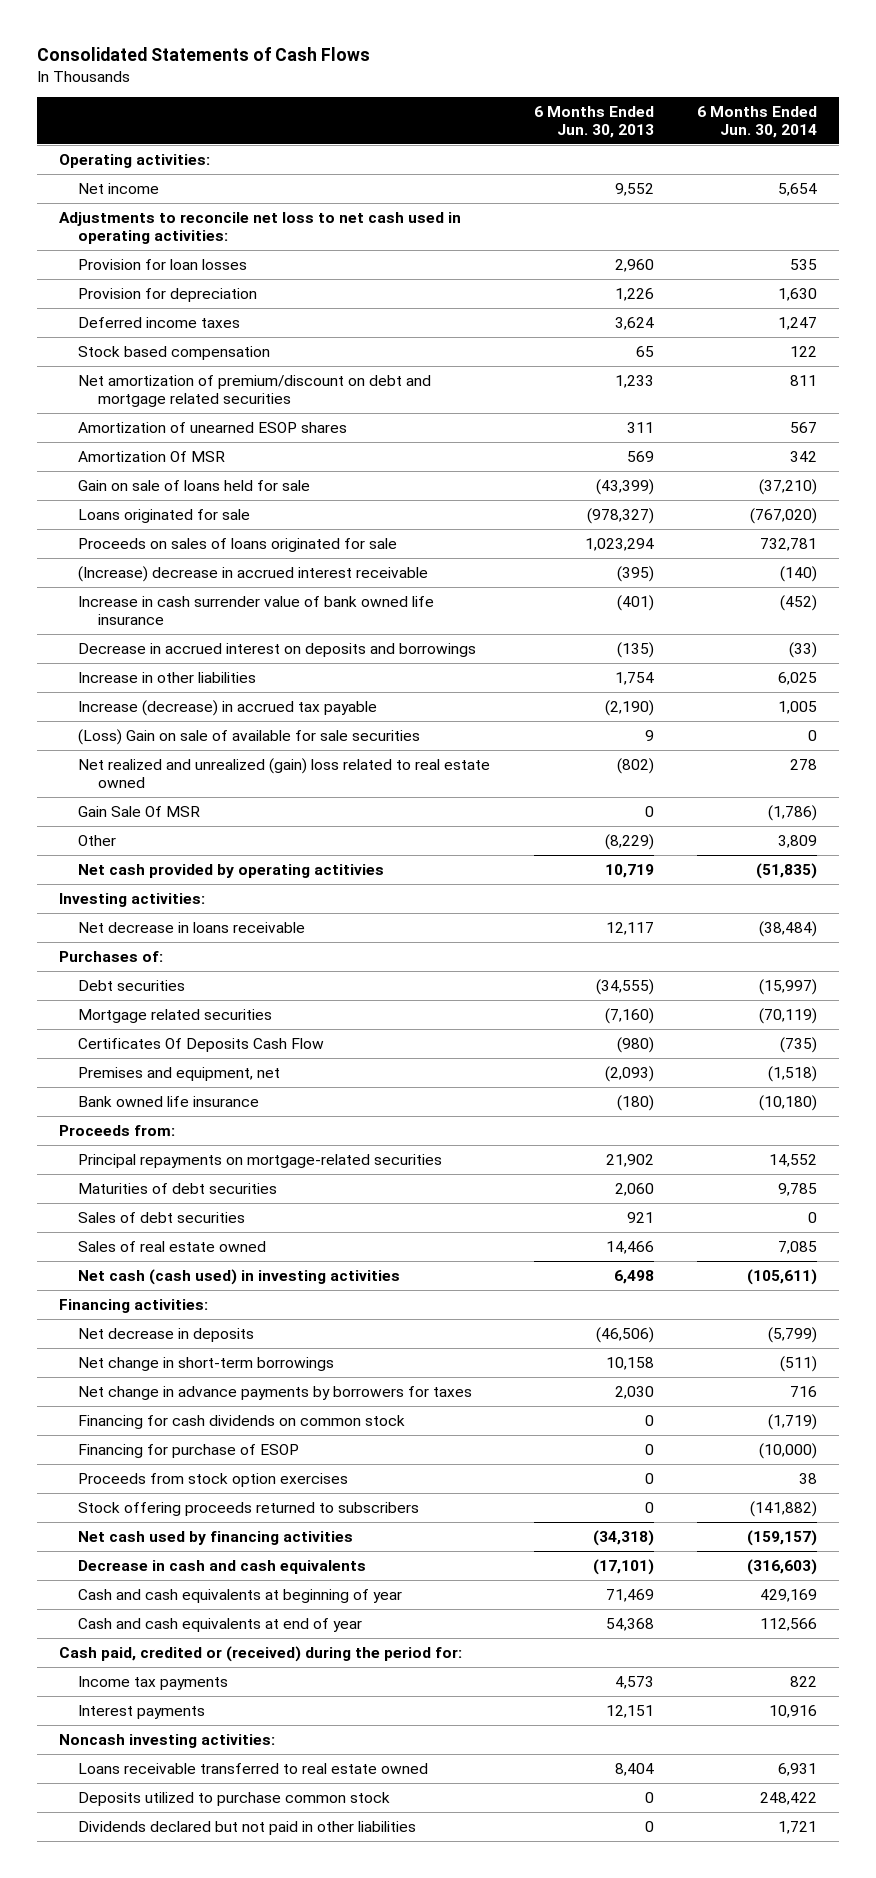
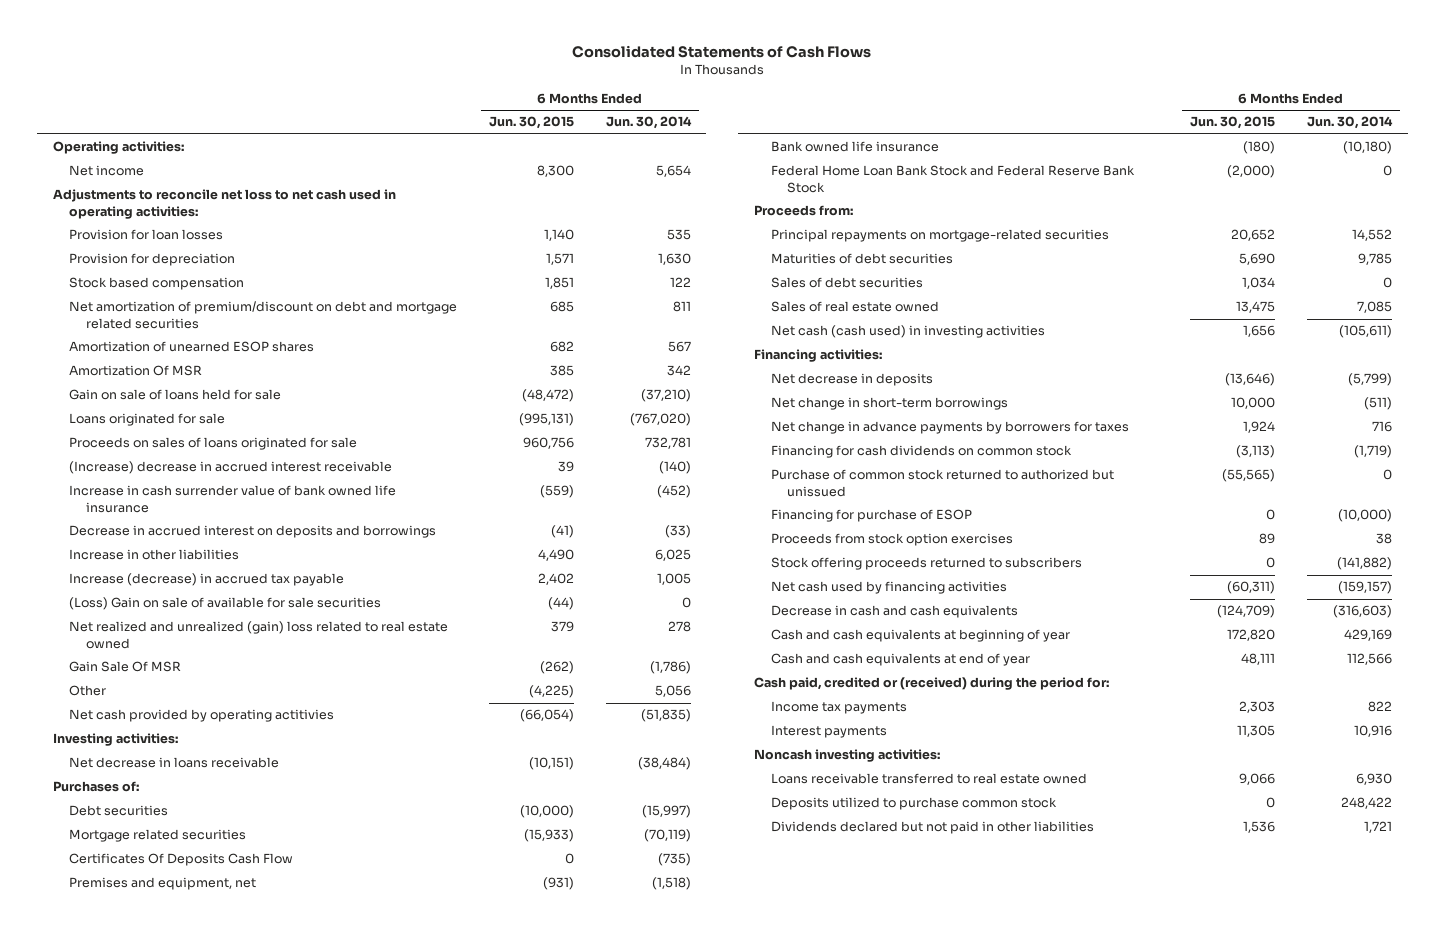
[533,106,654,138] 6 Months Ended Jun. 30, 2013 -> none
none -> [489,116,575,130] Jun. 30, 2015
[78,317,241,329] Deferred income taxes -> none
[778,835,818,849] 3,809 -> [654,685,691,698] 5,056
none -> [770,165,1135,193] Federal Home Loan Bank Stock and Federal Reserve Bank Stock
none -> [770,469,1114,497] Purchase of common stock returned to authorized but unissued
[778,1763,818,1777] 6,931 -> [1355,773,1392,786] 6,930

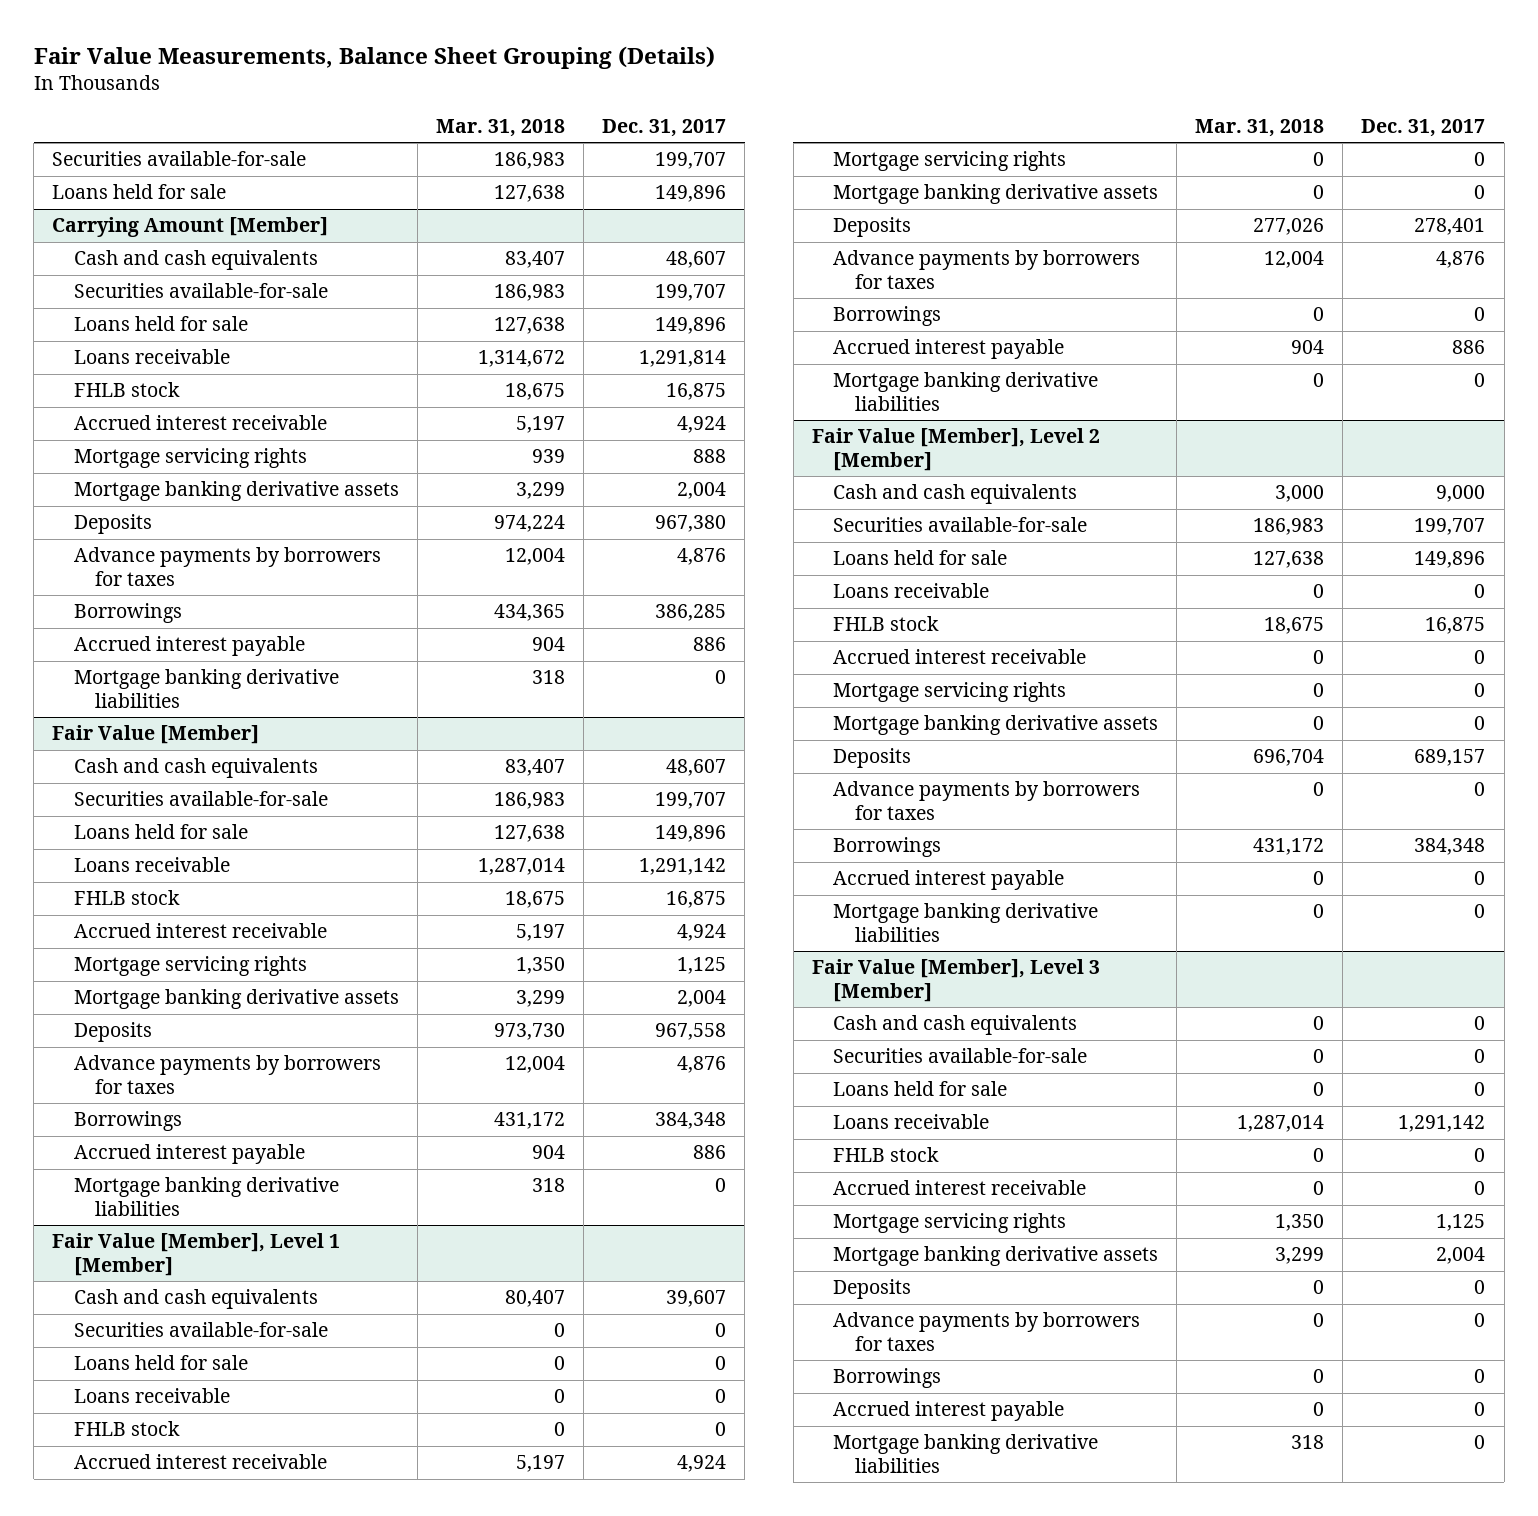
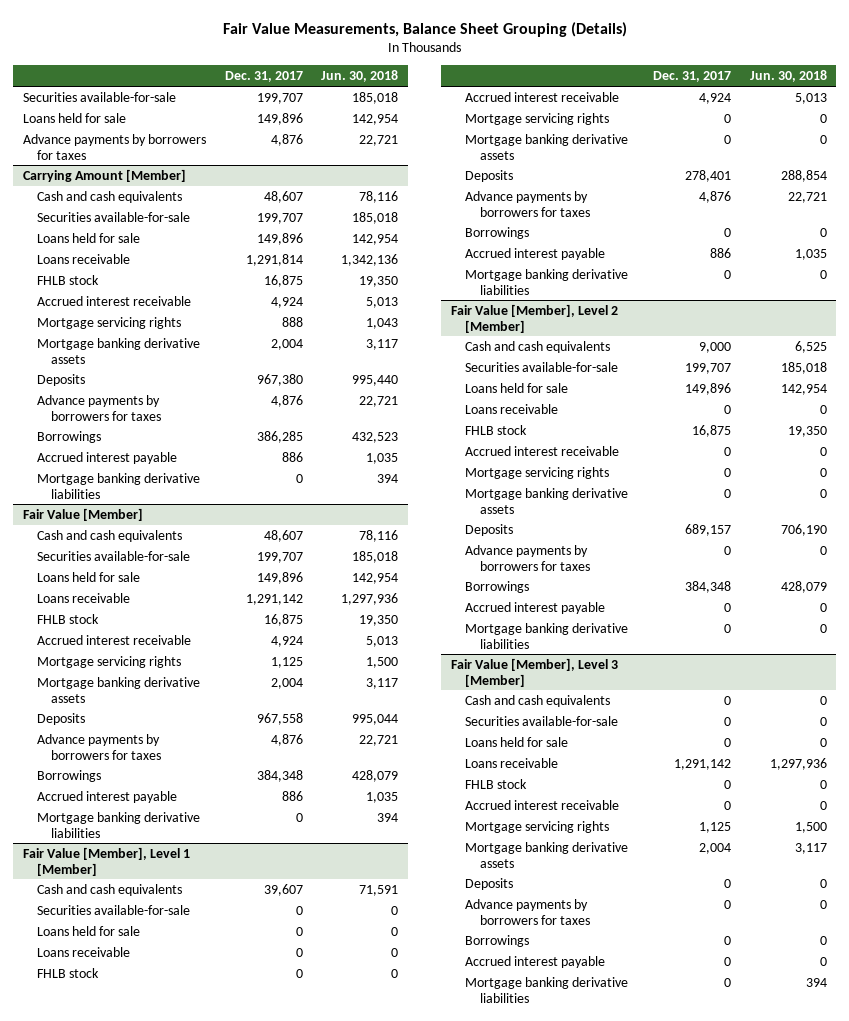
[435,118,565,137] Mar. 31, 2018 -> none
none -> [321,70,399,83] Jun. 30, 2018
none -> [22,133,206,160] Advance payments by borrowers for taxes

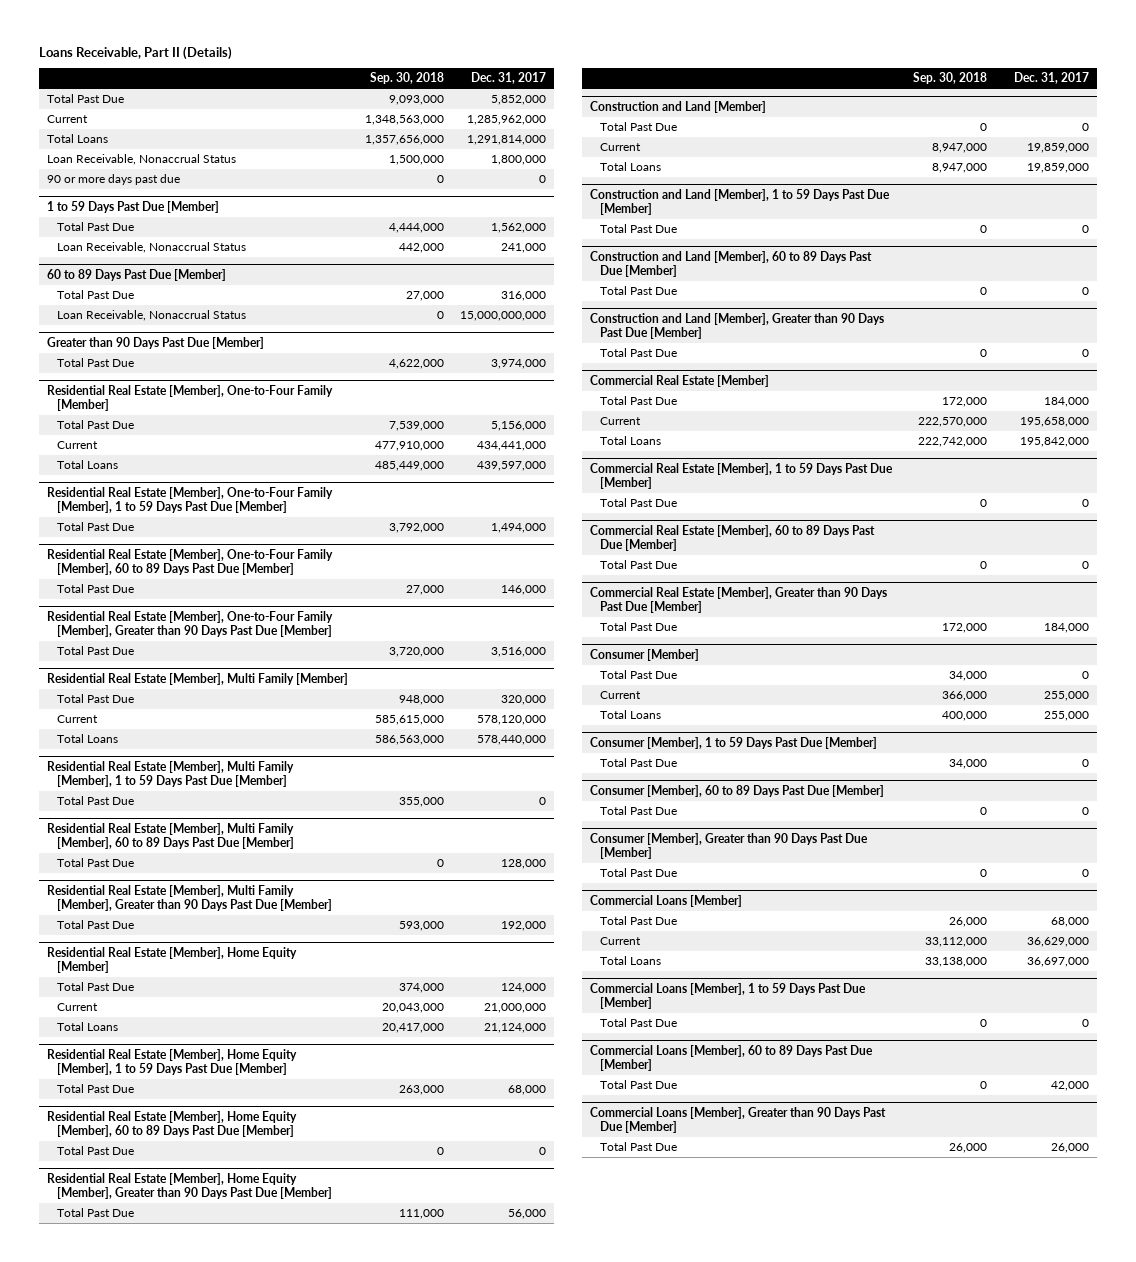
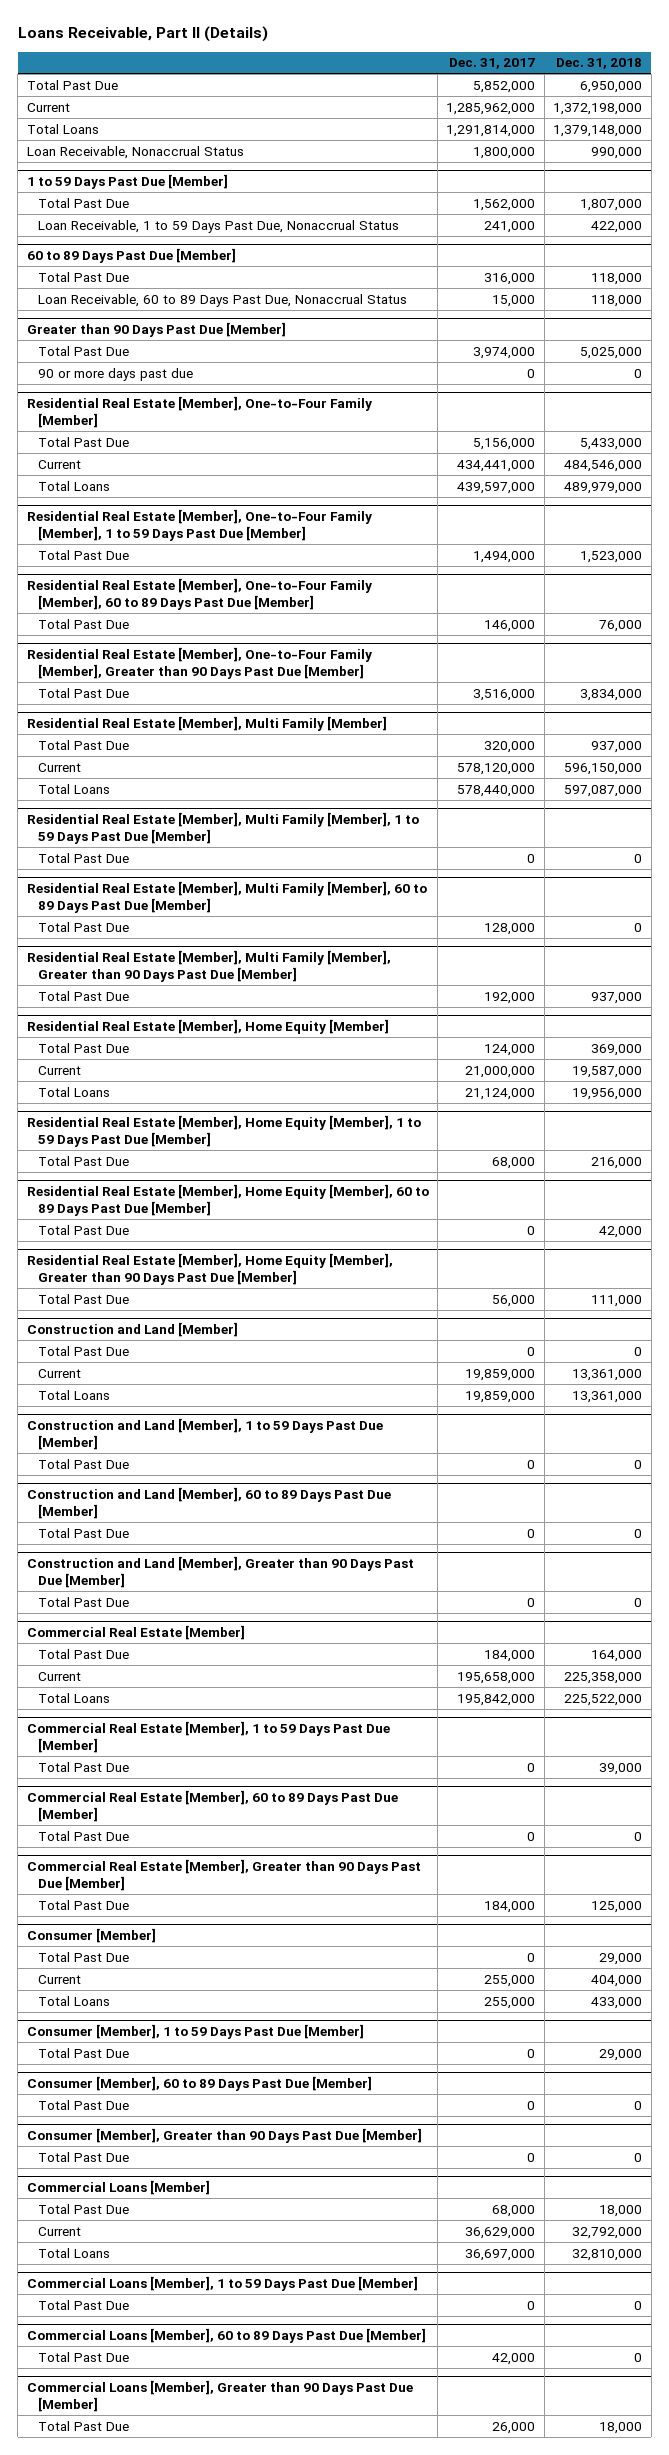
[370,72,445,85] Sep. 30, 2018 -> none
none -> [556,58,643,70] Dec. 31, 2018
[47,174,181,186] 90 or more days past due -> none
[56,242,246,254] Loan Receivable, Nonaccrual Status -> [38,219,400,233] Loan Receivable, 1 to 59 Days Past Due, Nonaccrual Status
[56,310,246,322] Loan Receivable, Nonaccrual Status -> none
none -> [38,293,408,307] Loan Receivable, 60 to 89 Days Past Due, Nonaccrual Status
none -> [38,367,194,381] 90 or more days past due

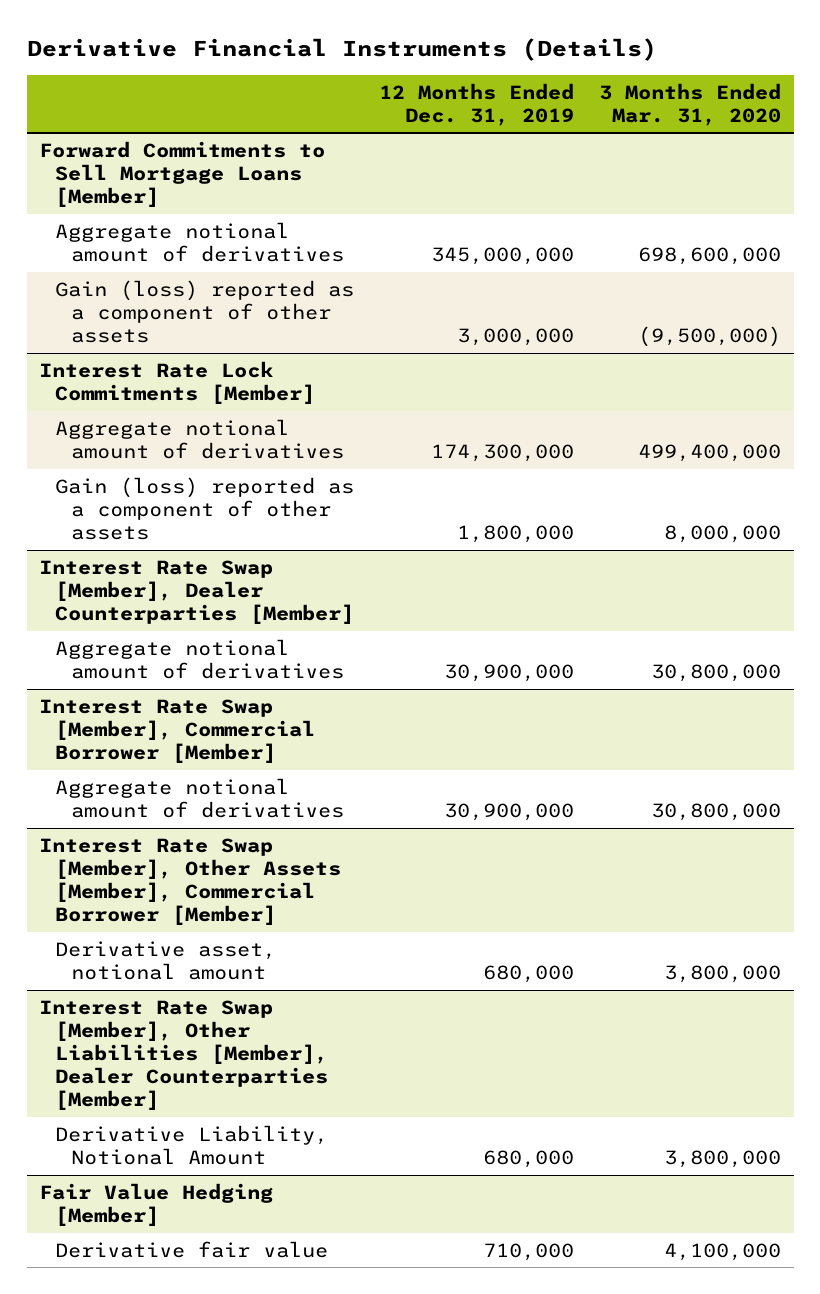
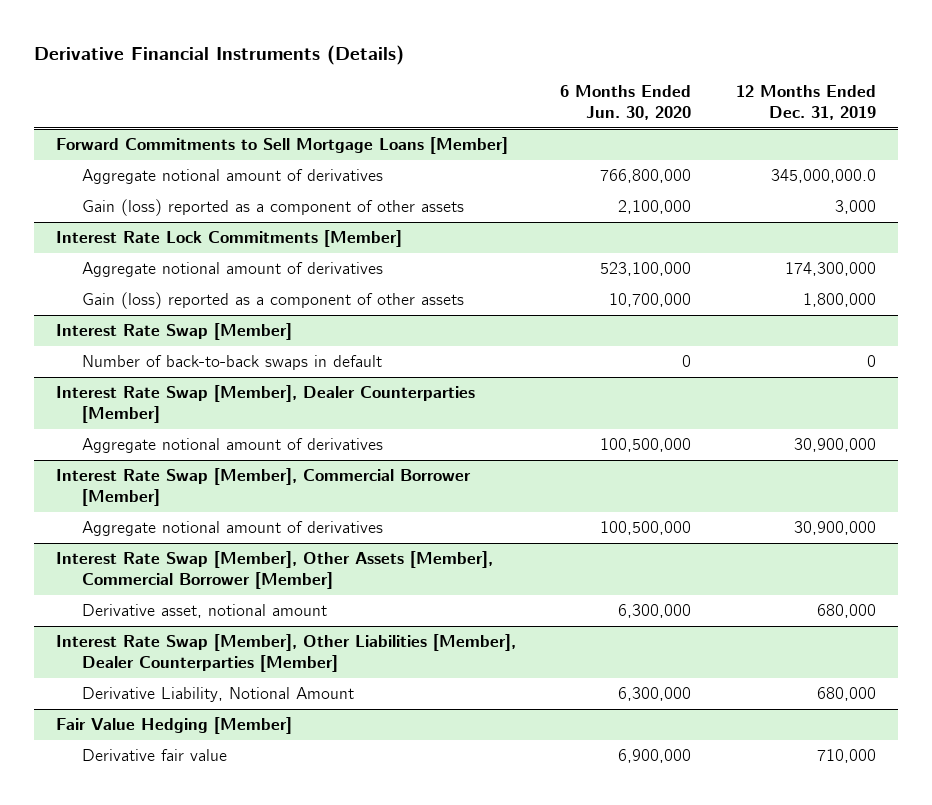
[599,82,782,126] 3 Months Ended Mar. 31, 2020 -> none
none -> [560,85,692,121] 6 Months Ended Jun. 30, 2020
[431,246,575,265] 345,000,000 -> [770,169,876,184] 345,000,000.0
[457,328,575,347] 3,000,000 -> [834,200,876,215] 3,000
none -> [56,323,293,341] Interest Rate Swap [Member]
none -> [81,355,382,371] Number of back-to-back swaps in default

